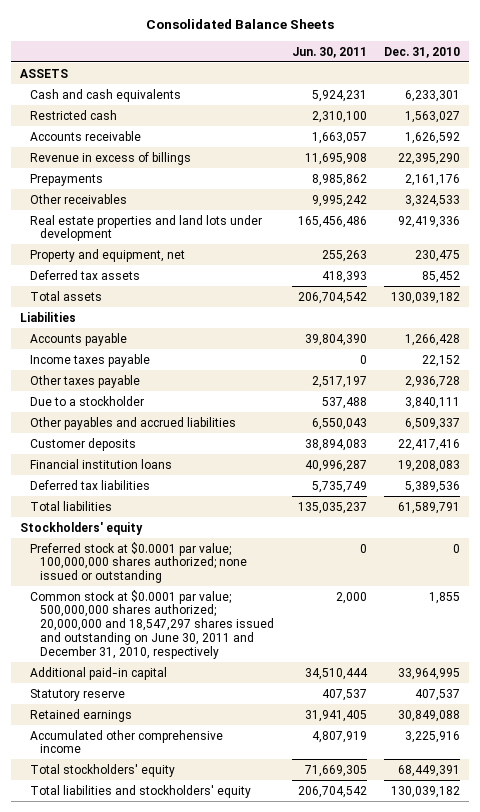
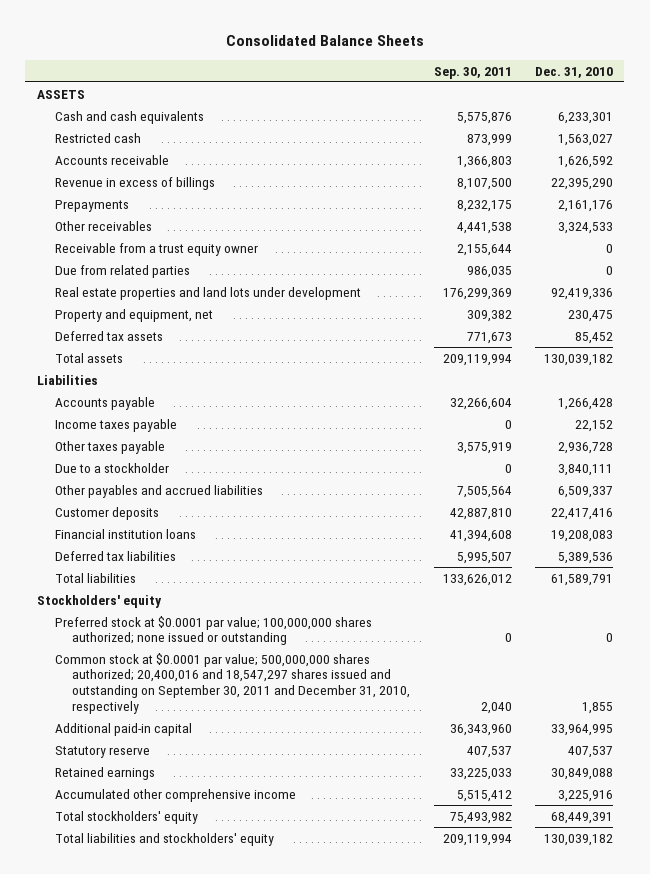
[291,46,367,58] Jun. 30, 2011 -> none
none -> [433,66,512,79] Sep. 30, 2011
none -> [54,242,258,256] Receivable from a trust equity owner
none -> [54,264,190,278] Due from related parties
[29,589,275,659] Common stock at $0.0001 par value; 500,000,000 shares authorized; 20,000,000 and 18,547,297 shares issued and outstanding on June 30, 2011 and December 31, 2010, respectively -> [54,652,411,714] Common stock at $0.0001 par value; 500,000,000 shares authorized; 20,400,016 and 18,547,297 shares issued and outstanding on September 30, 2011 and December 31, 2010, respectively

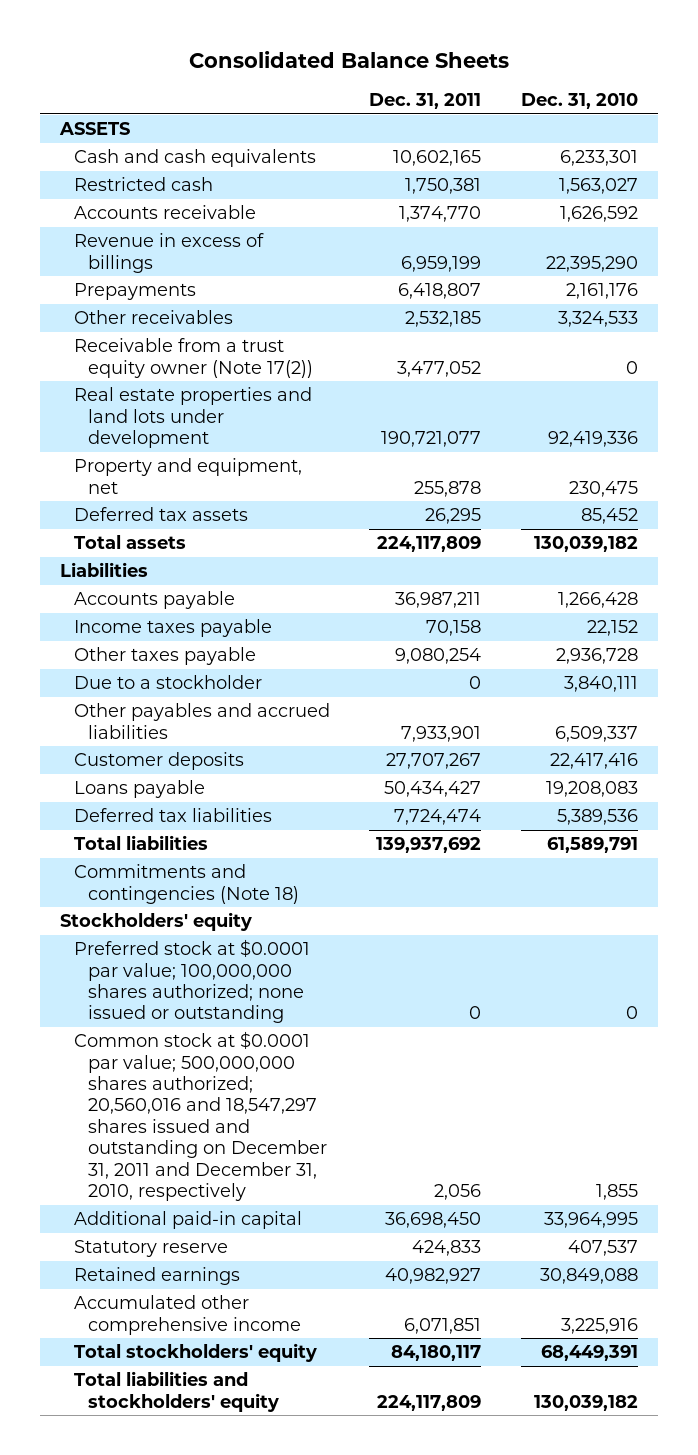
[433,66,512,79] Sep. 30, 2011 -> none
none -> [369,93,482,110] Dec. 31, 2011
[54,264,190,278] Due from related parties -> none
[54,242,258,256] Receivable from a trust equity owner -> [73,338,314,378] Receivable from a trust equity owner (Note 17(2))
[54,528,196,539] Financial institution loans -> [73,780,205,799] Loans payable
none -> [73,864,300,904] Commitments and contingencies (Note 18)
[54,652,411,714] Common stock at $0.0001 par value; 500,000,000 shares authorized; 20,400,016 and 18,547,297 shares issued and outstanding on September 30, 2011 and December 31, 2010, respectively -> [73,1031,328,1201] Common stock at $0.0001 par value; 500,000,000 shares authorized; 20,560,016 and 18,547,297 shares issued and outstanding on December 31, 2011 and December 31, 2010, respectively

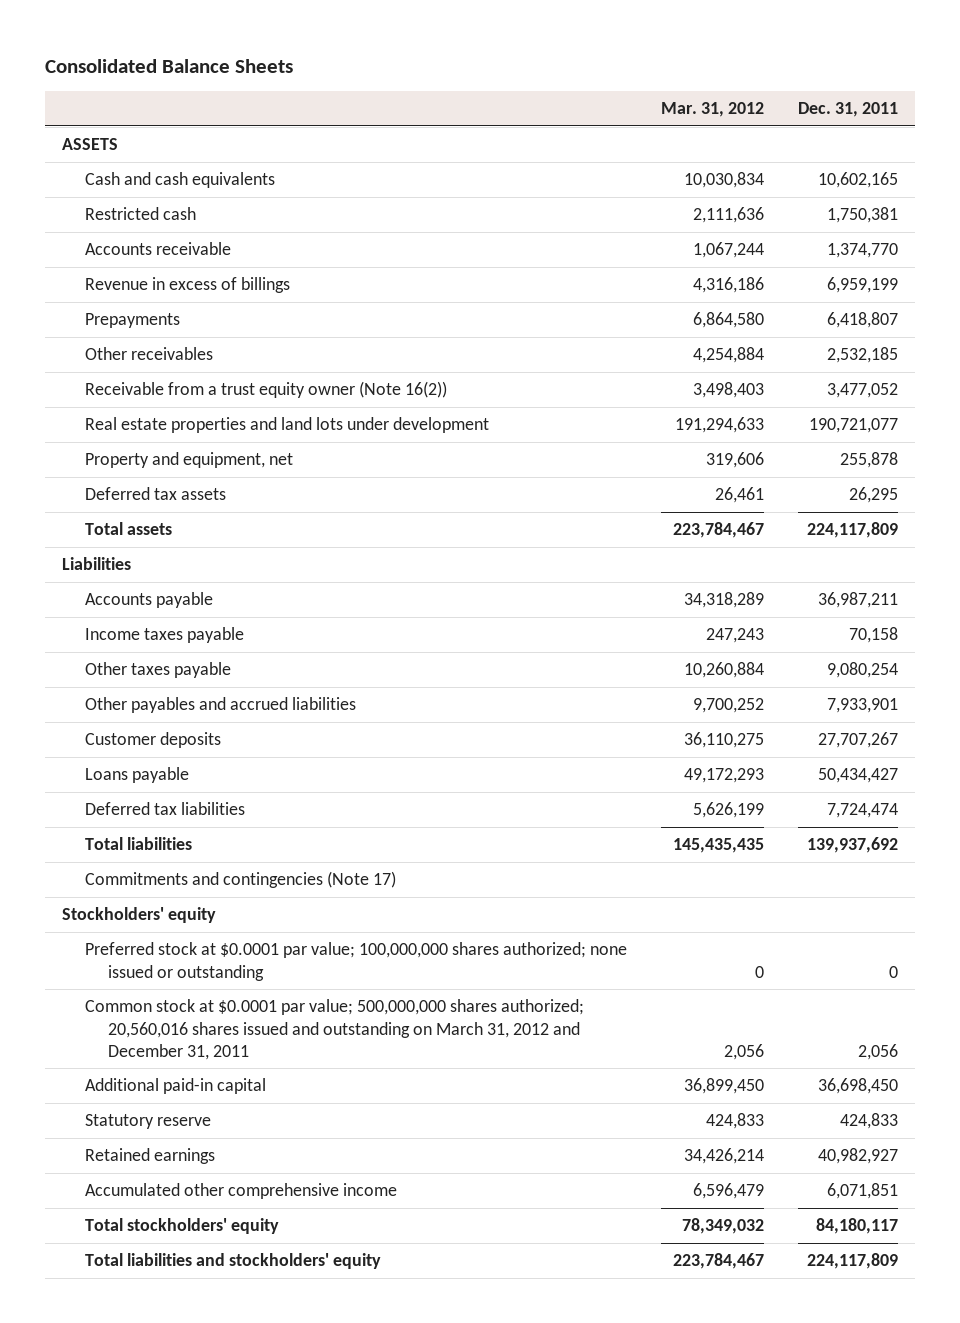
[520,93,638,110] Dec. 31, 2010 -> none
none -> [661,102,765,118] Mar. 31, 2012
[73,338,314,378] Receivable from a trust equity owner (Note 17(2)) -> [84,381,447,399] Receivable from a trust equity owner (Note 16(2))
[73,675,262,690] Due to a stockholder -> none
[73,864,300,904] Commitments and contingencies (Note 18) -> [84,871,396,889] Commitments and contingencies (Note 17)
[73,1031,328,1201] Common stock at $0.0001 par value; 500,000,000 shares authorized; 20,560,016 and 18,547,297 shares issued and outstanding on December 31, 2011 and December 31, 2010, respectively -> [84,999,584,1061] Common stock at $0.0001 par value; 500,000,000 shares authorized; 20,560,016 shares issued and outstanding on March 31, 2012 and December 31, 2011

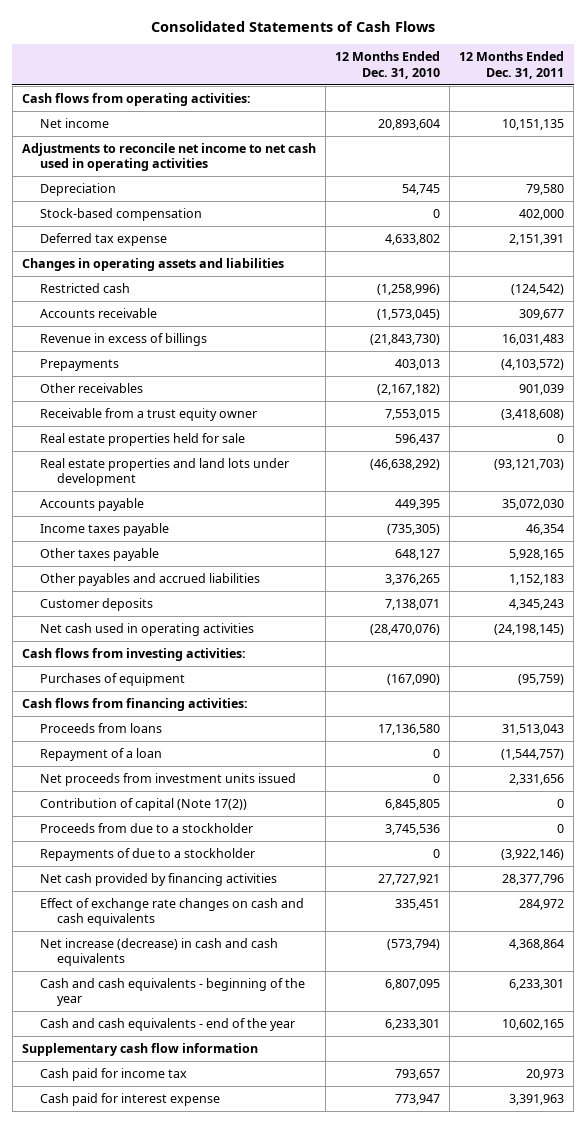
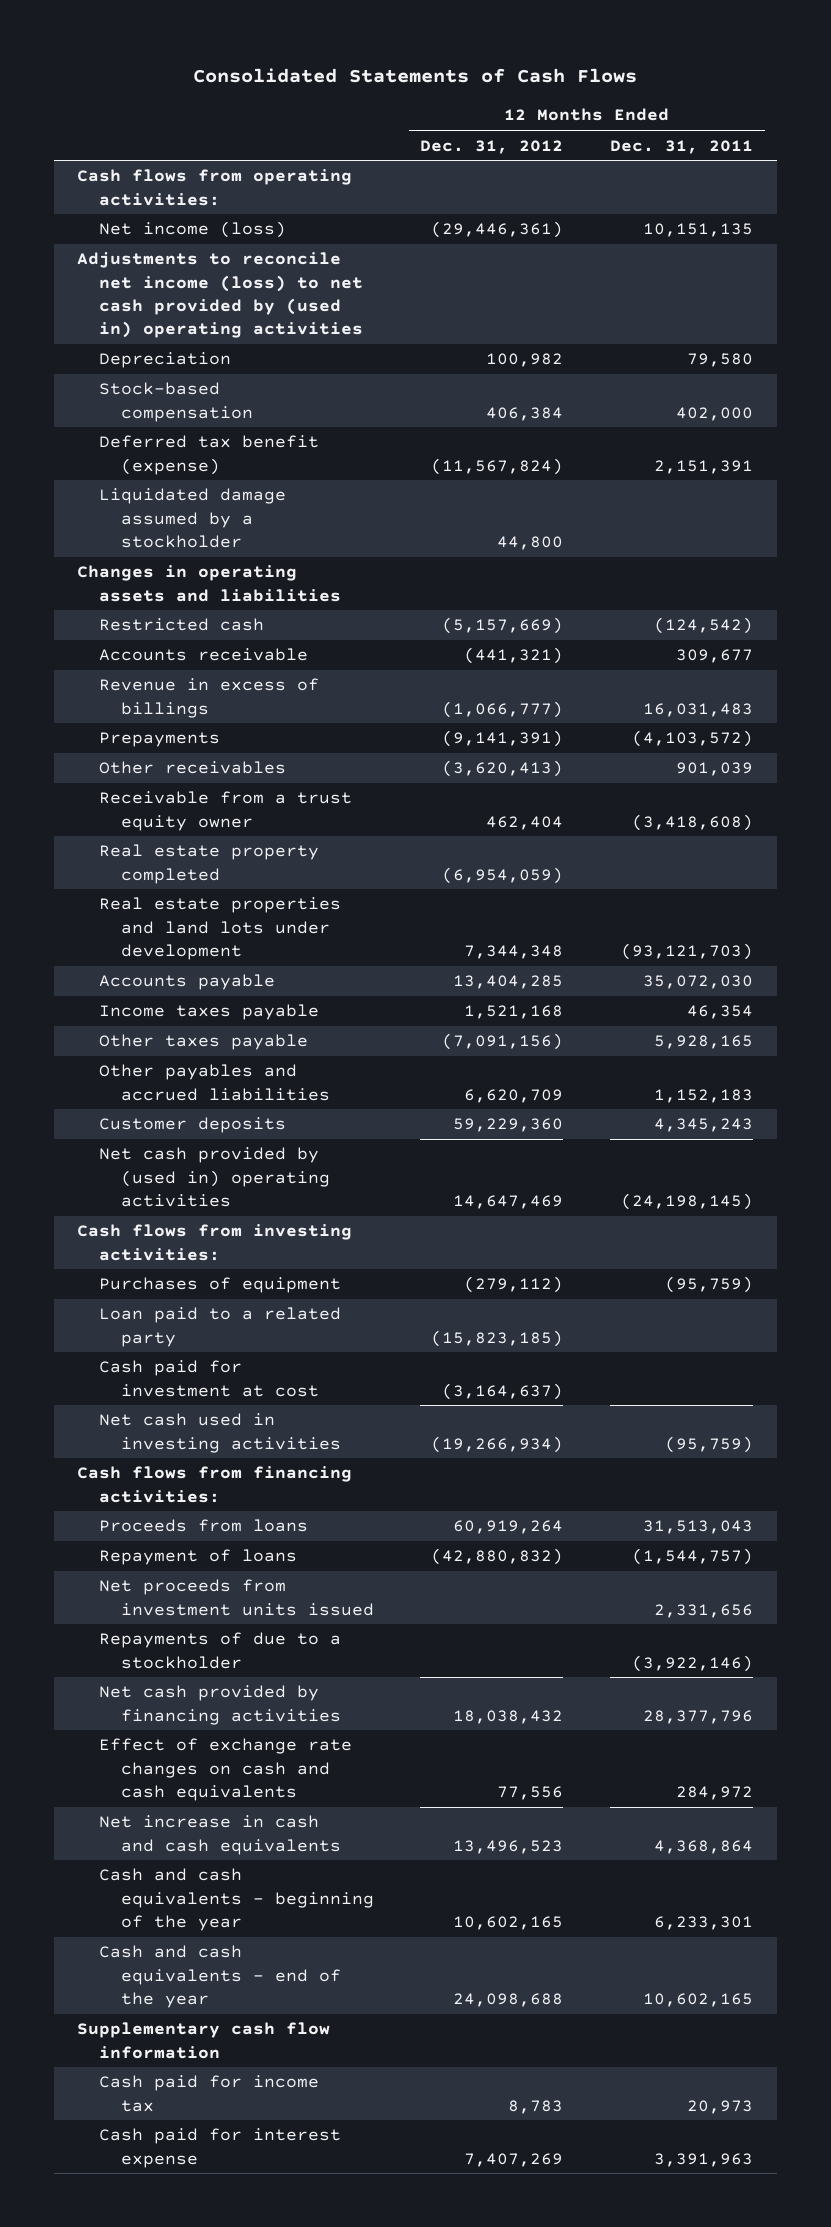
[334,51,440,79] 12 Months Ended Dec. 31, 2010 -> none
none -> [420,139,564,154] Dec. 31, 2012
[39,117,109,128] Net income -> [99,221,287,239] Net income (loss)
[21,142,316,172] Adjustments to reconcile net income to net cash used in operating activities -> [77,252,364,338] Adjustments to reconcile net income (loss) to net cash provided by (used in) operating activities
[39,232,167,246] Deferred tax expense -> [99,435,320,475] Deferred tax benefit (expense)
none -> [99,488,287,548] Liquidated damage assumed by a stockholder
[39,432,245,446] Real estate properties held for sale -> none
none -> [99,844,320,884] Real estate property completed
[39,622,254,636] Net cash used in operating activities -> [99,1147,330,1207] Net cash provided by (used in) operating activities
none -> [99,1307,342,1347] Loan paid to a related party
none -> [99,1360,319,1397] Cash paid for investment at cost
none -> [99,1413,341,1453] Net cash used in investing activities
[39,747,162,761] Repayment of a loan -> [99,1549,298,1566] Repayment of loans
[39,797,247,811] Contribution of capital (Note 17(2)) -> none
[39,822,253,833] Proceeds from due to a stockholder -> none
[39,937,278,967] Net increase (decrease) in cash and cash equivalents -> [99,1815,341,1855] Net increase in cash and cash equivalents

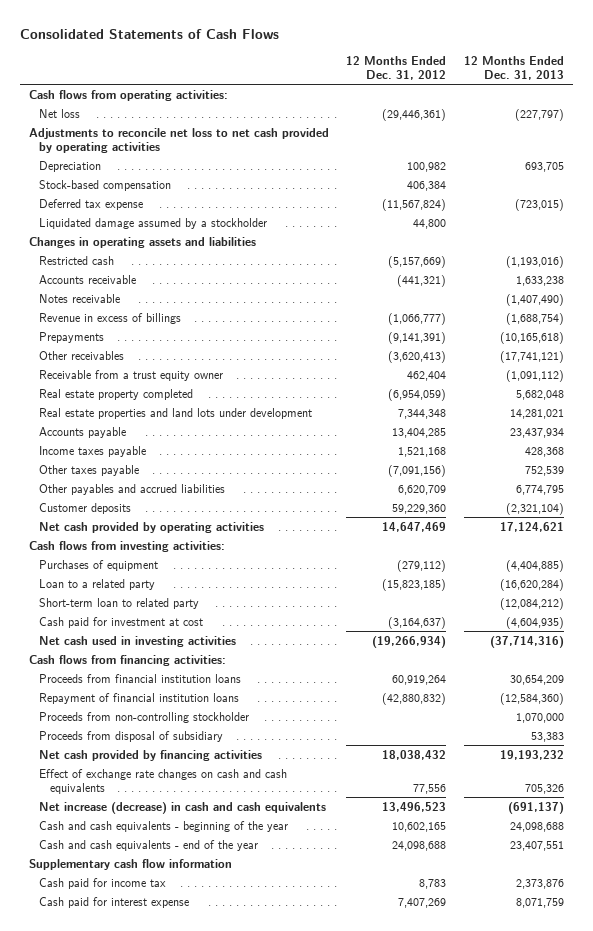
[610,139,754,154] Dec. 31, 2011 -> none
none -> [463,55,564,81] 12 Months Ended Dec. 31, 2013
[99,221,287,239] Net income (loss) -> [39,108,81,118] Net loss
[77,252,364,338] Adjustments to reconcile net income (loss) to net cash provided by (used in) operating activities -> [28,127,329,154] Adjustments to reconcile net loss to net cash provided by operating activities
[99,435,320,475] Deferred tax benefit (expense) -> [39,198,144,210] Deferred tax expense
none -> [39,293,121,303] Notes receivable
[99,1147,330,1207] Net cash provided by (used in) operating activities -> [39,521,265,533] Net cash provided by operating activities
[99,1307,342,1347] Loan paid to a related party -> [39,578,156,590] Loan to a related party
none -> [39,597,200,609] Short-term loan to related party
[99,1579,374,1616] Net proceeds from investment units issued -> none
[99,1632,342,1669] Repayments of due to a stockholder -> none
[99,1519,309,1533] Proceeds from loans -> [39,673,242,683] Proceeds from financial institution loans
[99,1549,298,1566] Repayment of loans -> [39,692,240,704] Repayment of financial institution loans
none -> [39,711,250,723] Proceeds from non-controlling stockholder
none -> [39,730,224,742] Proceeds from disposal of subsidiary
[99,1815,341,1855] Net increase in cash and cash equivalents -> [39,801,327,814] Net increase (decrease) in cash and cash equivalents

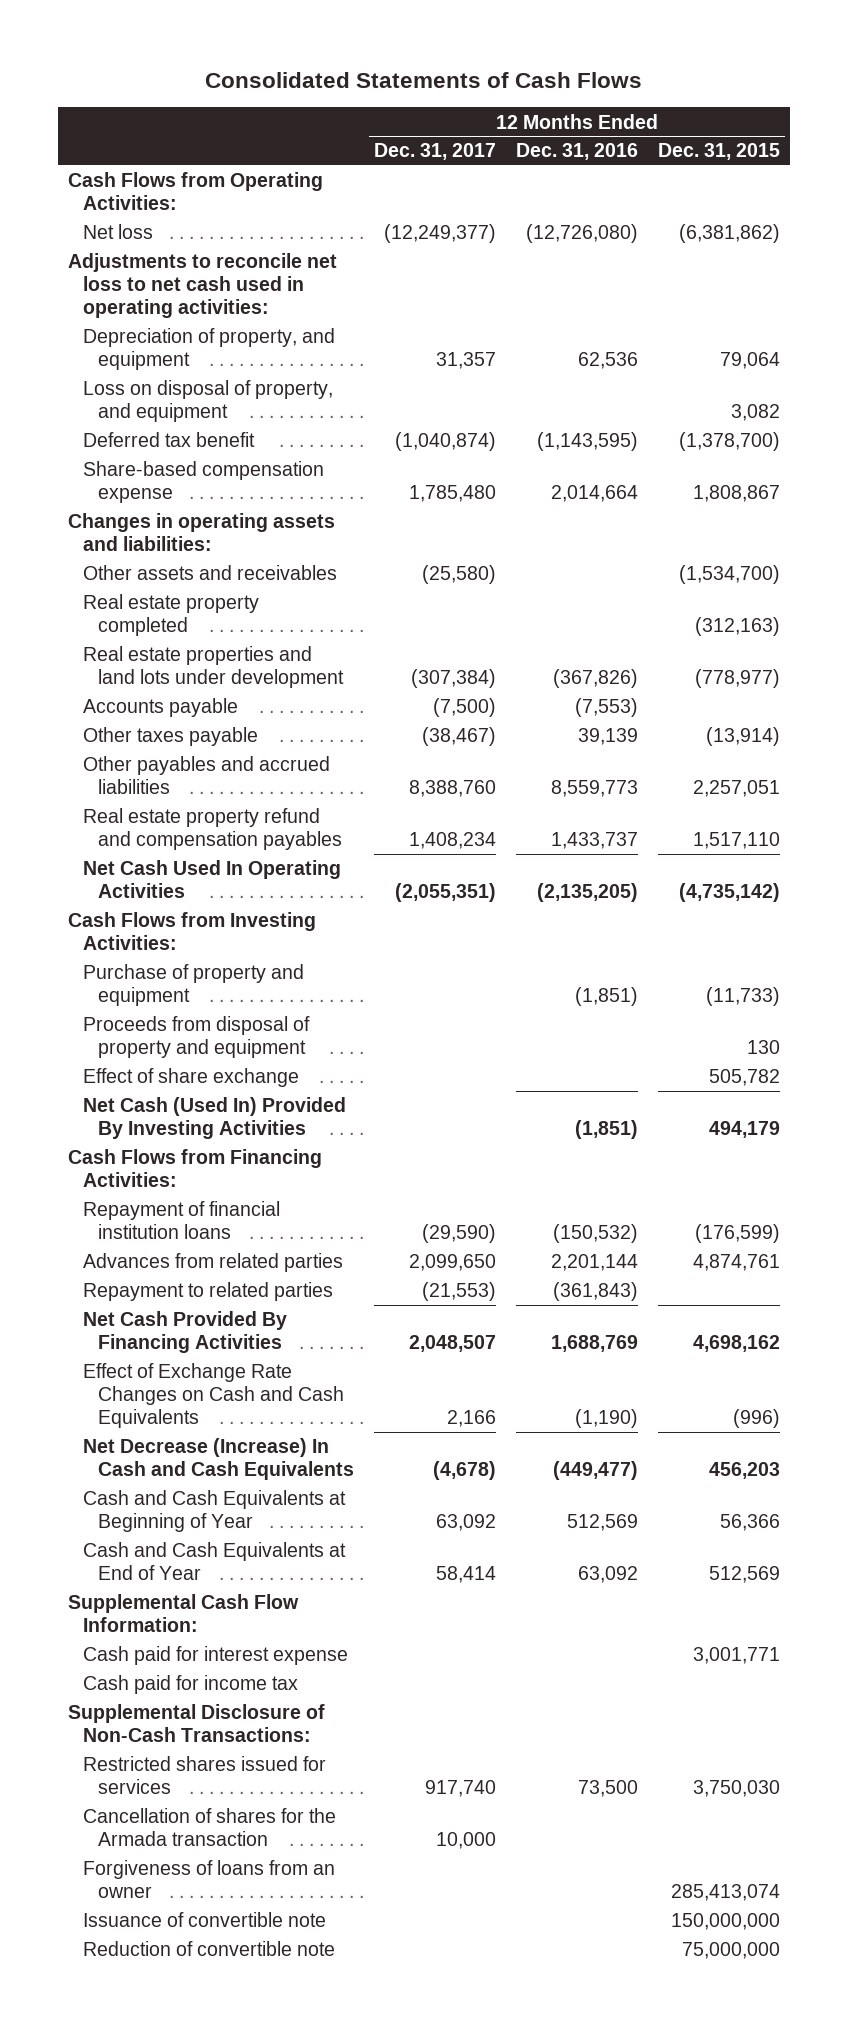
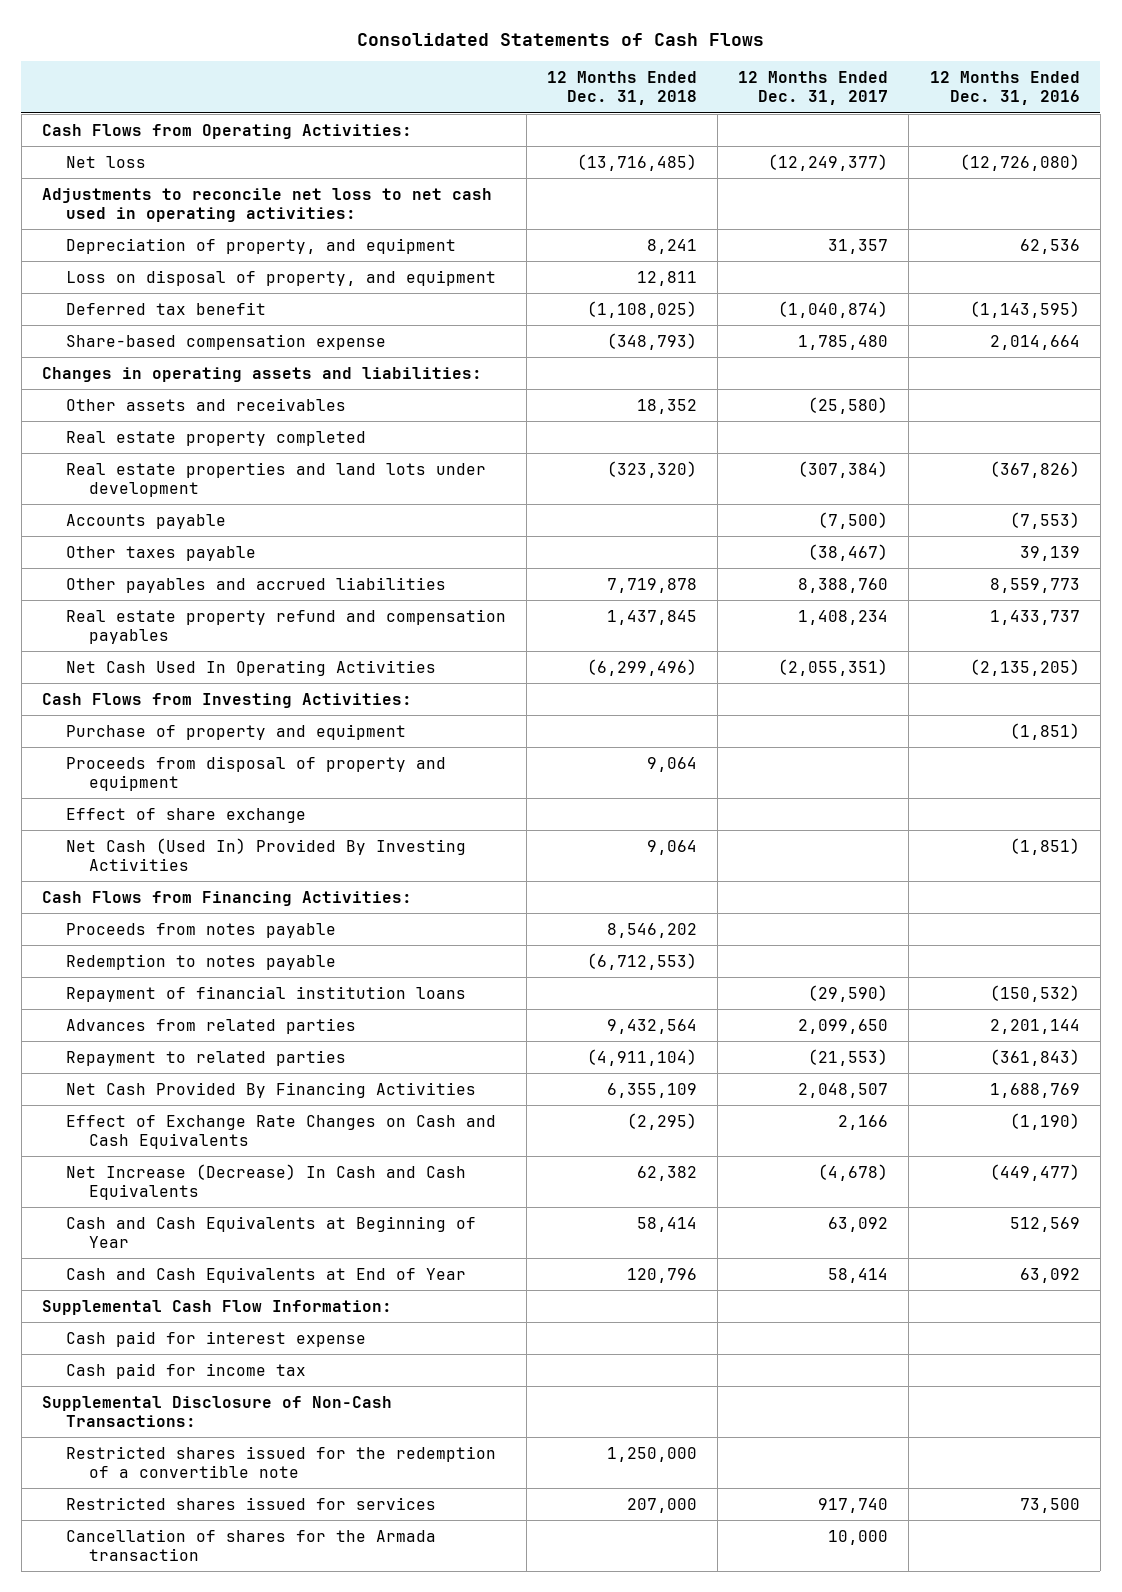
[657,143,780,161] Dec. 31, 2015 -> none
none -> [546,70,697,106] 12 Months Ended Dec. 31, 2018
none -> [65,922,336,938] Proceeds from notes payable
none -> [65,953,336,970] Redemption to notes payable
[83,1438,355,1481] Net Decrease (Increase) In Cash and Cash Equivalents -> [65,1163,466,1201] Net Increase (Decrease) In Cash and Cash Equivalents
none -> [65,1445,496,1479] Restricted shares issued for the redemption of a convertible note
[83,1860,336,1899] Forgiveness of loans from an owner -> none
[83,1912,327,1928] Issuance of convertible note -> none
[83,1941,336,1957] Reduction of convertible note -> none

